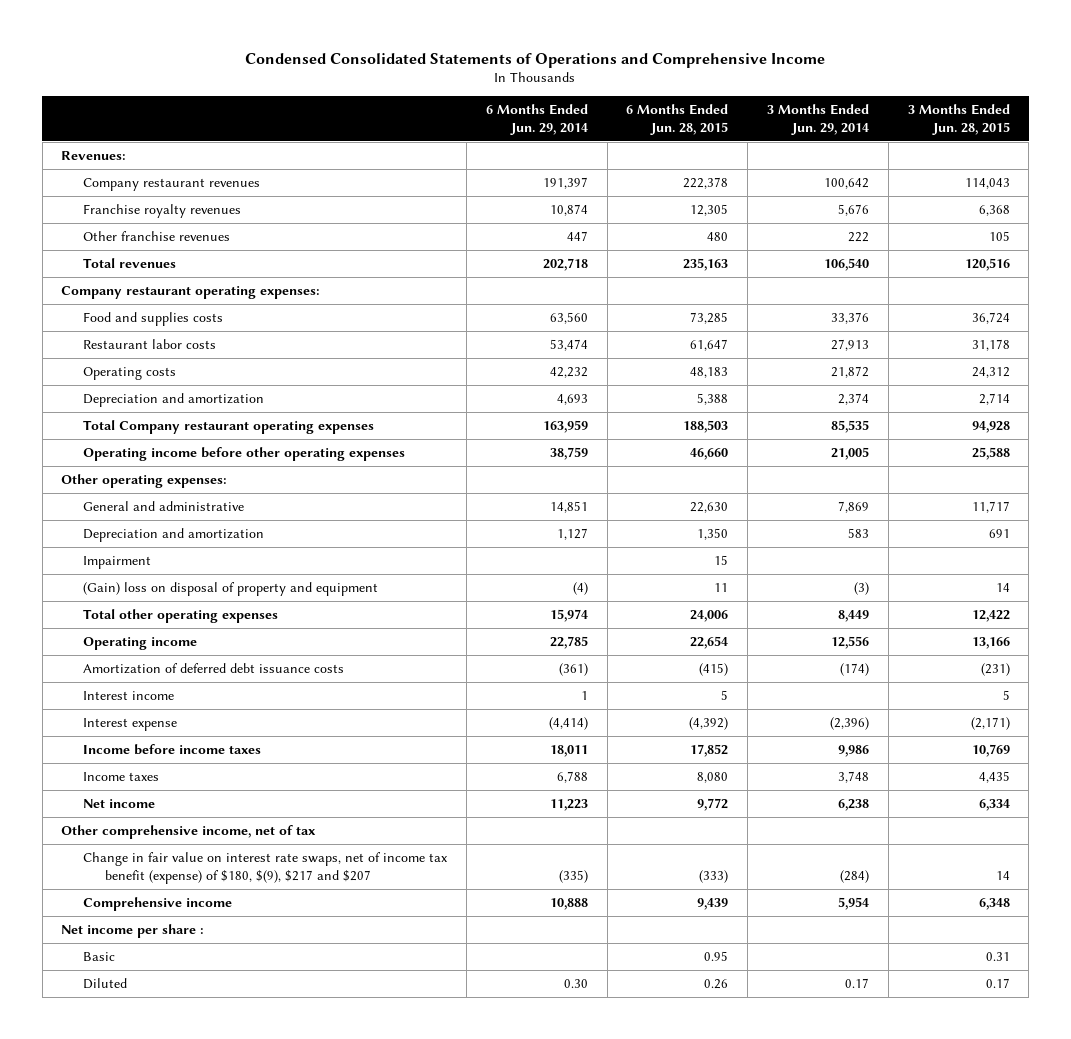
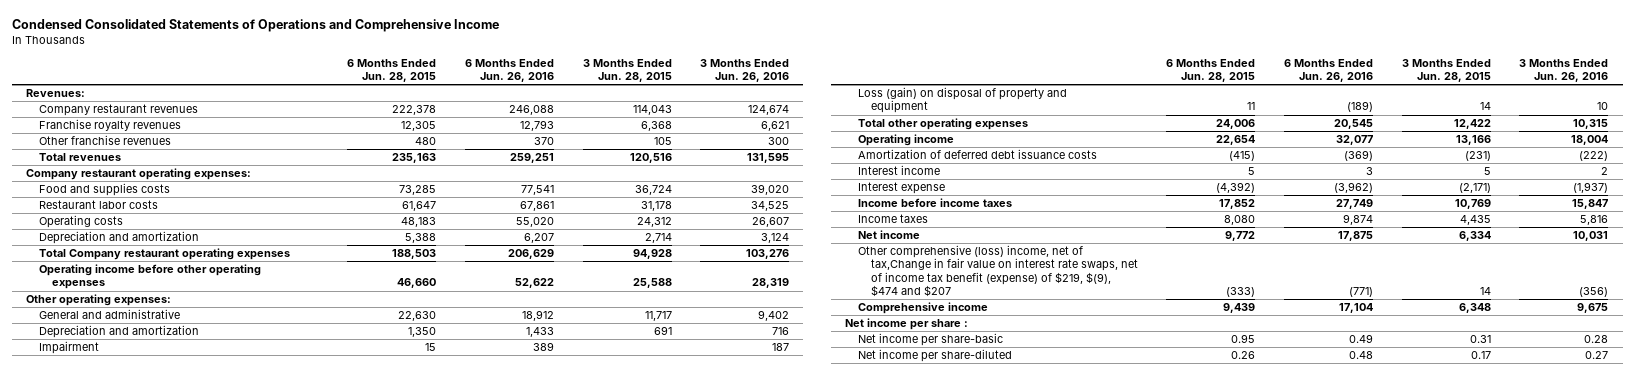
[485,103,588,135] 6 Months Ended Jun. 29, 2014 -> none
[766,103,869,135] 3 Months Ended Jun. 29, 2014 -> none
none -> [464,58,554,83] 6 Months Ended Jun. 26, 2016
none -> [700,58,790,83] 3 Months Ended Jun. 26, 2016
[83,581,379,596] (Gain) loss on disposal of property and equipment -> [858,87,1068,114] Loss (gain) on disposal of property and equipment
[61,824,317,839] Other comprehensive income, net of tax -> none
[83,851,449,884] Change in fair value on interest rate swaps, net of income tax benefit (expense) of $180, $(9), $217 and $207 -> [858,245,1138,298] Other comprehensive (loss) income, net of tax,Change in fair value on interest rate swaps, net of income tax benefit (expense) of $219, $(9), $474 and $207
[83,951,116,961] Basic -> [858,333,1004,347] Net income per share-basic
[83,977,128,989] Diluted -> [858,349,1013,363] Net income per share-diluted

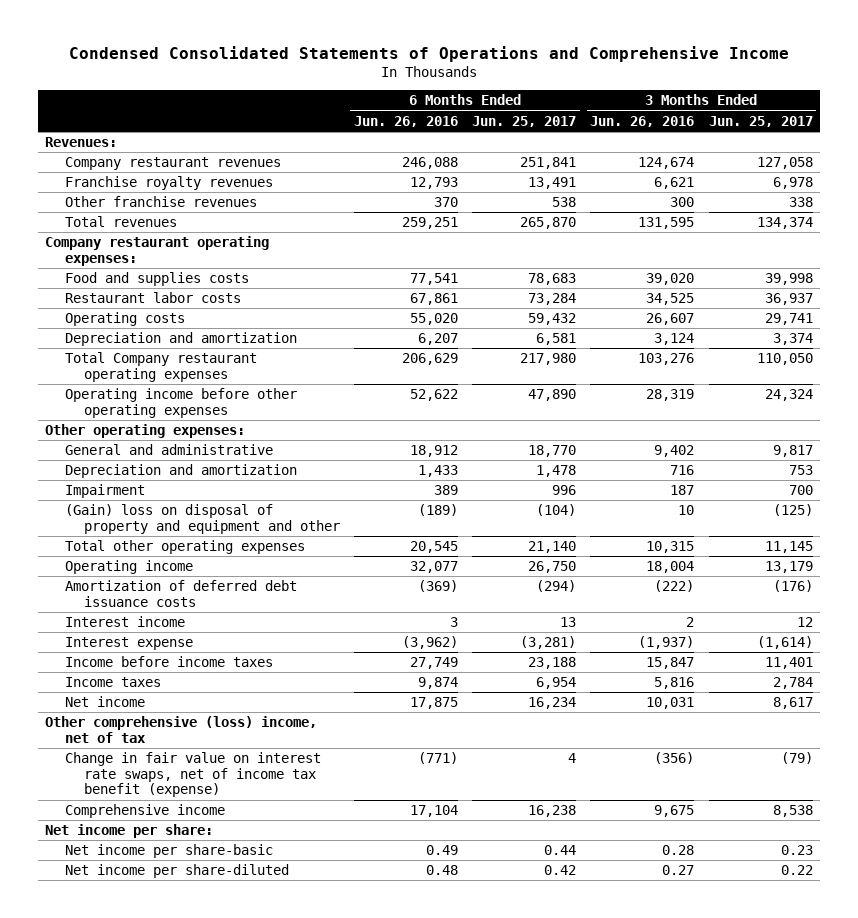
[347,58,437,83] 6 Months Ended Jun. 28, 2015 -> none
[582,58,672,83] 3 Months Ended Jun. 28, 2015 -> none
none -> [472,115,577,127] Jun. 25, 2017
none -> [708,115,813,127] Jun. 25, 2017
[858,87,1068,114] Loss (gain) on disposal of property and equipment -> [64,504,340,534] (Gain) loss on disposal of property and equipment and other
none -> [45,716,318,743] Other comprehensive (loss) income, net of tax
[858,245,1138,298] Other comprehensive (loss) income, net of tax,Change in fair value on interest rate swaps, net of income tax benefit (expense) of $219, $(9), $474 and $207 -> [64,752,321,798] Change in fair value on interest rate swaps, net of income tax benefit (expense)
[845,318,969,331] Net income per share : -> [45,824,214,839] Net income per share:

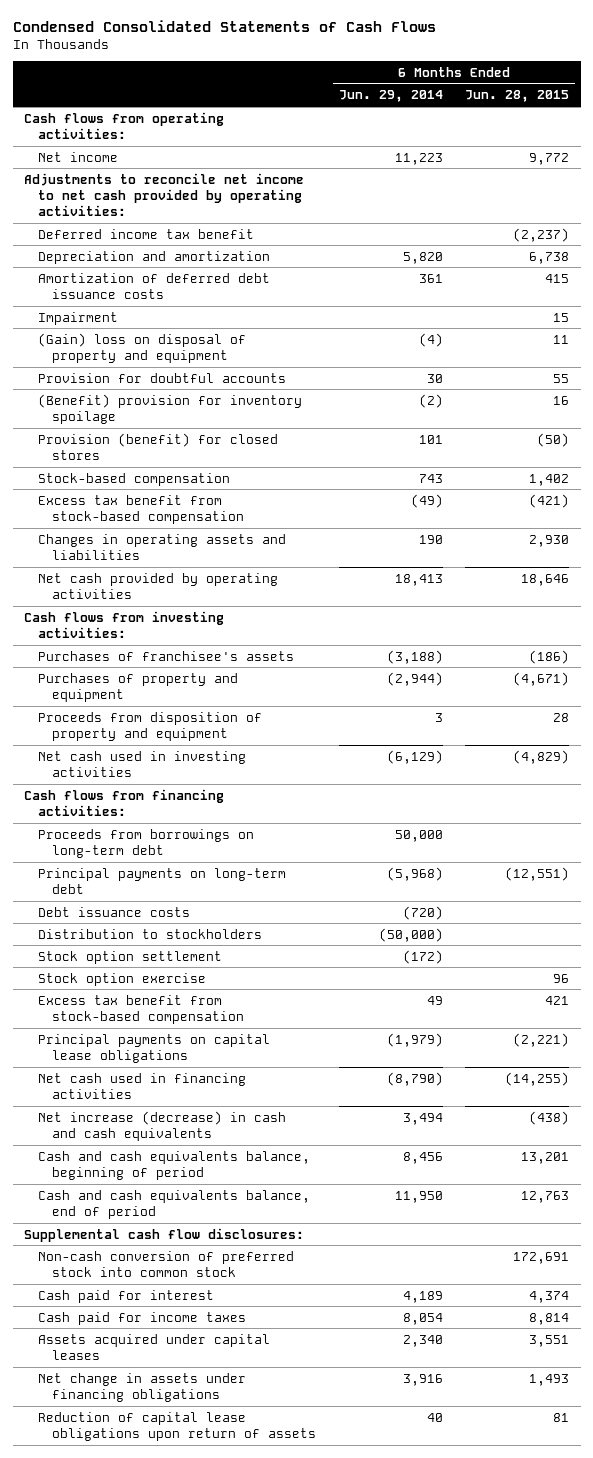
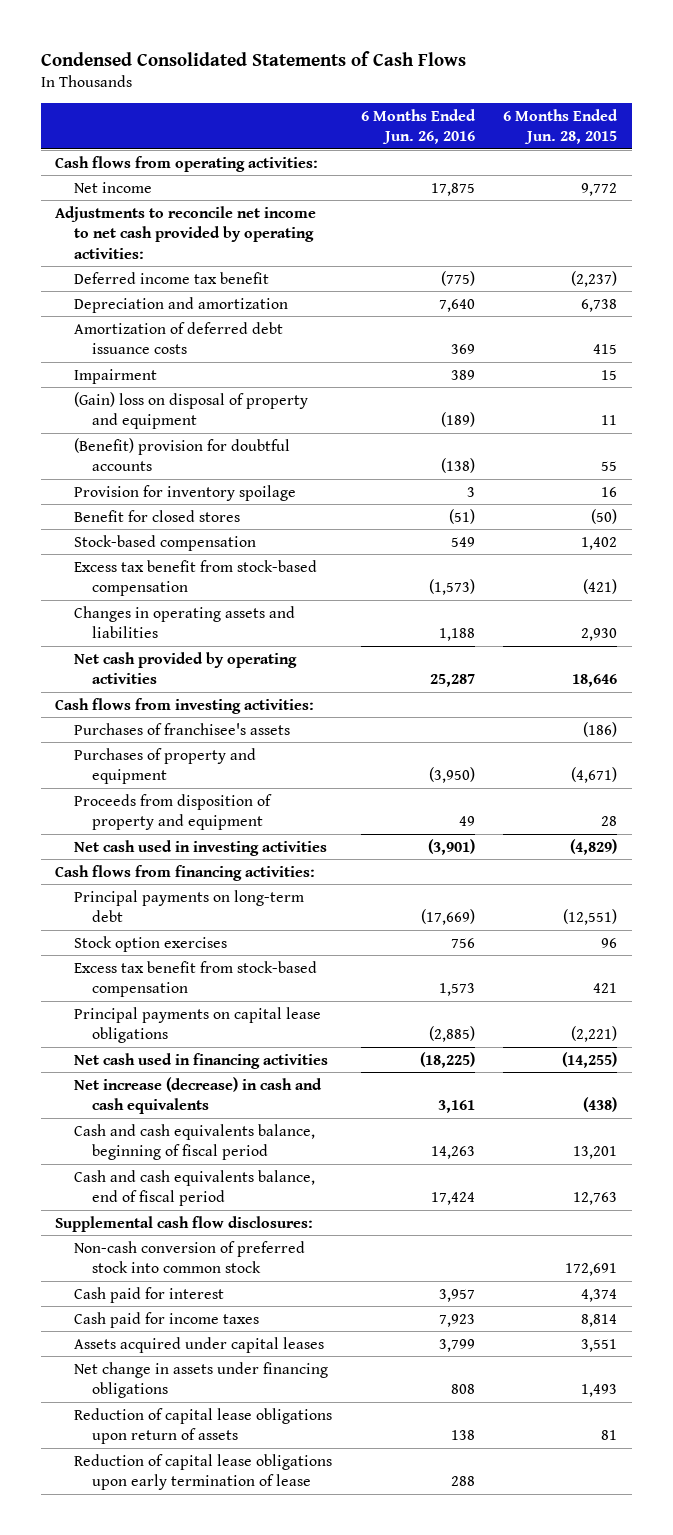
[338,90,443,103] Jun. 29, 2014 -> none
none -> [360,108,476,145] 6 Months Ended Jun. 26, 2016
[37,372,286,383] Provision for doubtful accounts -> [73,437,290,472] (Benefit) provision for doubtful accounts
[37,393,302,424] (Benefit) provision for inventory spoilage -> [73,484,296,501] Provision for inventory spoilage
[37,432,278,460] Provision (benefit) for closed stores -> [73,509,240,522] Benefit for closed stores
[37,828,254,858] Proceeds from borrowings on long-term debt -> none
[37,906,190,917] Debt issuance costs -> none
[37,928,262,939] Distribution to stockholders -> none
[37,950,222,964] Stock option settlement -> none
[37,972,206,986] Stock option exercise -> [73,935,227,952] Stock option exercises
[37,1150,310,1180] Cash and cash equivalents balance, beginning of period -> [73,1123,315,1161] Cash and cash equivalents balance, beginning of fiscal period
[37,1189,310,1219] Cash and cash equivalents balance, end of period -> [73,1169,315,1207] Cash and cash equivalents balance, end of fiscal period
none -> [73,1453,332,1491] Reduction of capital lease obligations upon early termination of lease

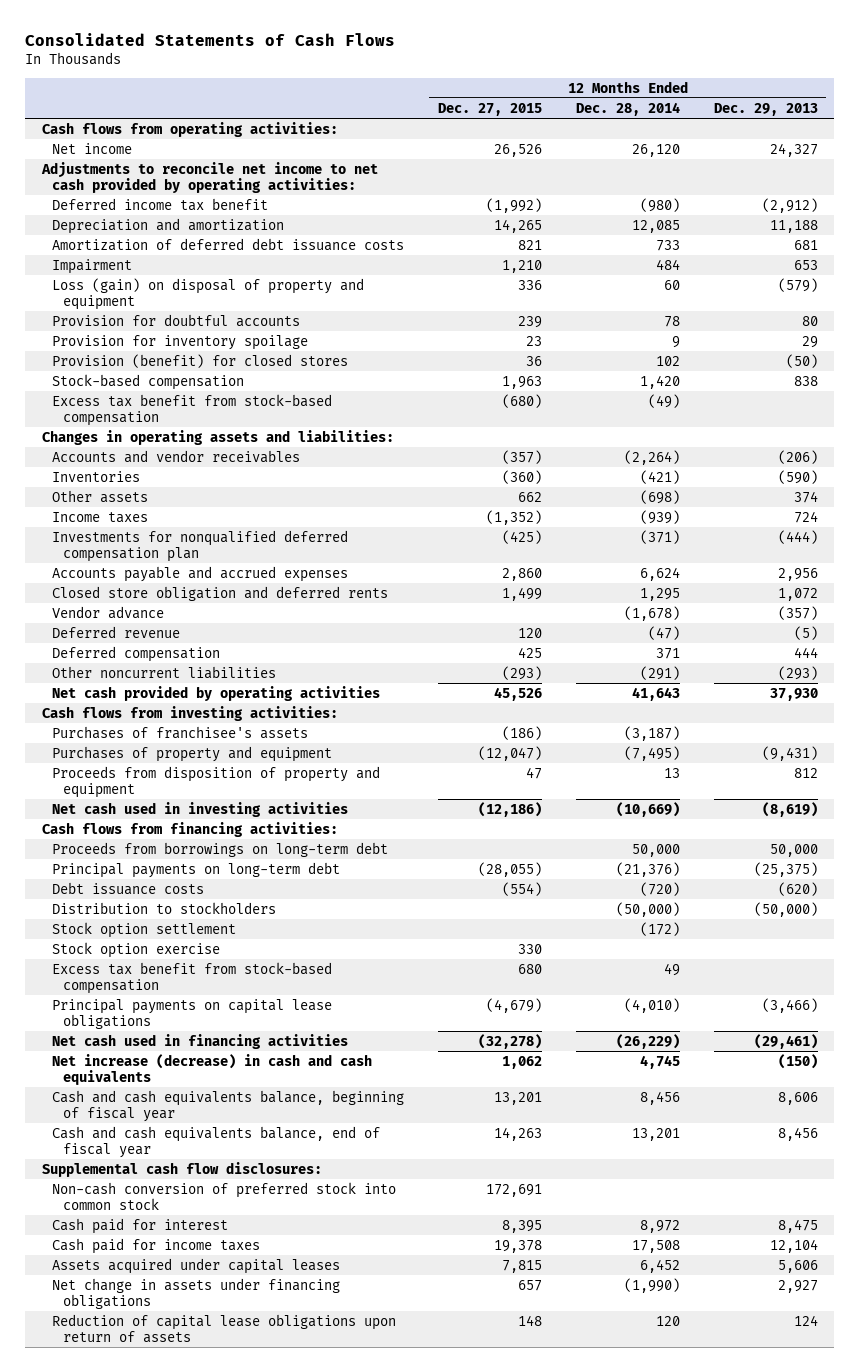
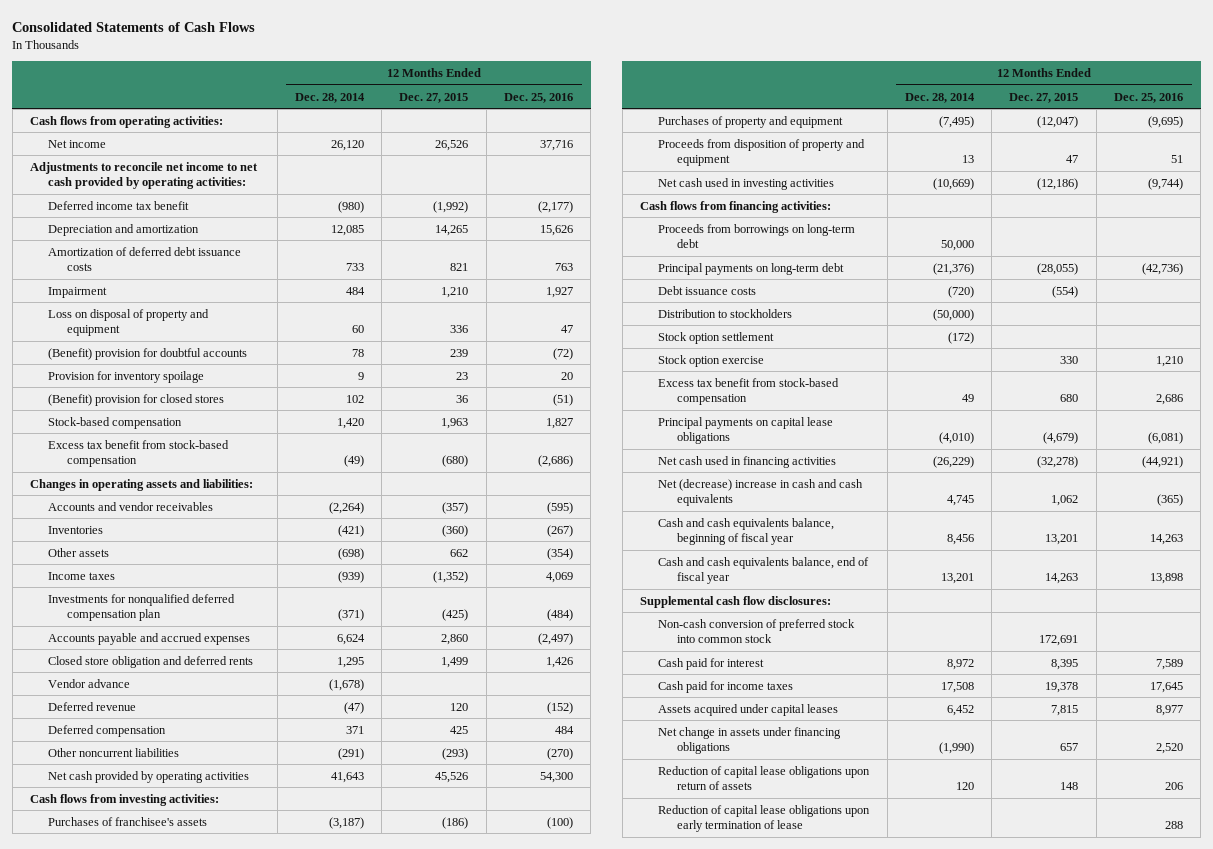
[713,102,818,116] Dec. 29, 2013 -> none
none -> [503,92,573,103] Dec. 25, 2016
[52,277,365,310] Loss (gain) on disposal of property and equipment -> [48,308,210,337] Loss on disposal of property and equipment
[52,313,301,327] Provision for doubtful accounts -> [48,347,248,360] (Benefit) provision for doubtful accounts
[52,353,349,368] Provision (benefit) for closed stores -> [48,393,225,406] (Benefit) provision for closed stores
[52,1053,373,1085] Net increase (decrease) in cash and cash equivalents -> [658,478,864,507] Net (decrease) increase in cash and cash equivalents
none -> [658,804,871,833] Reduction of capital lease obligations upon early termination of lease

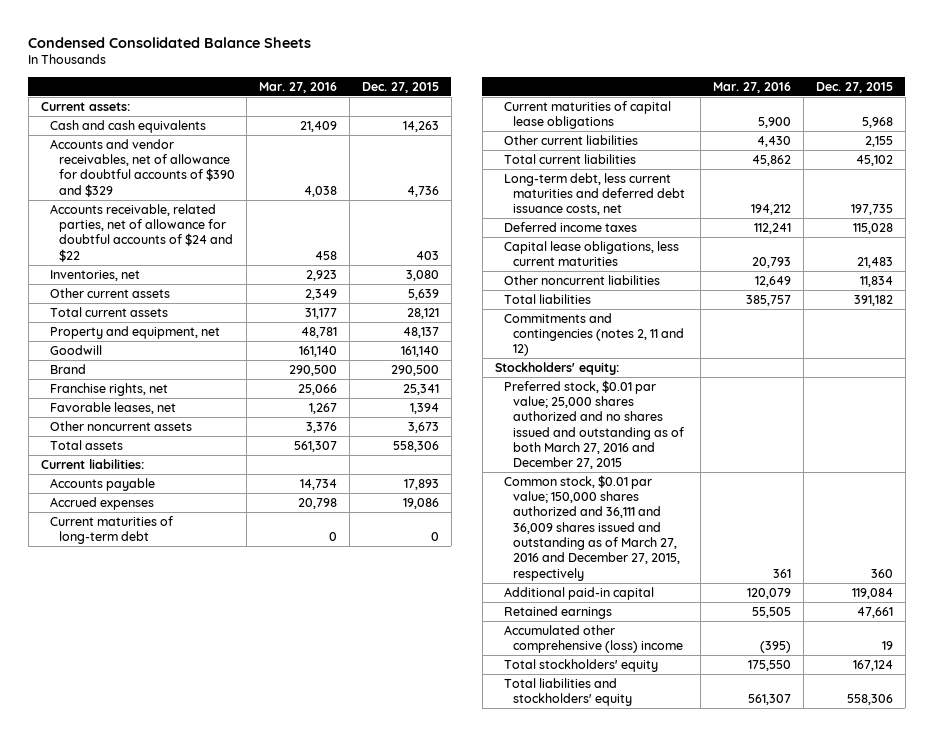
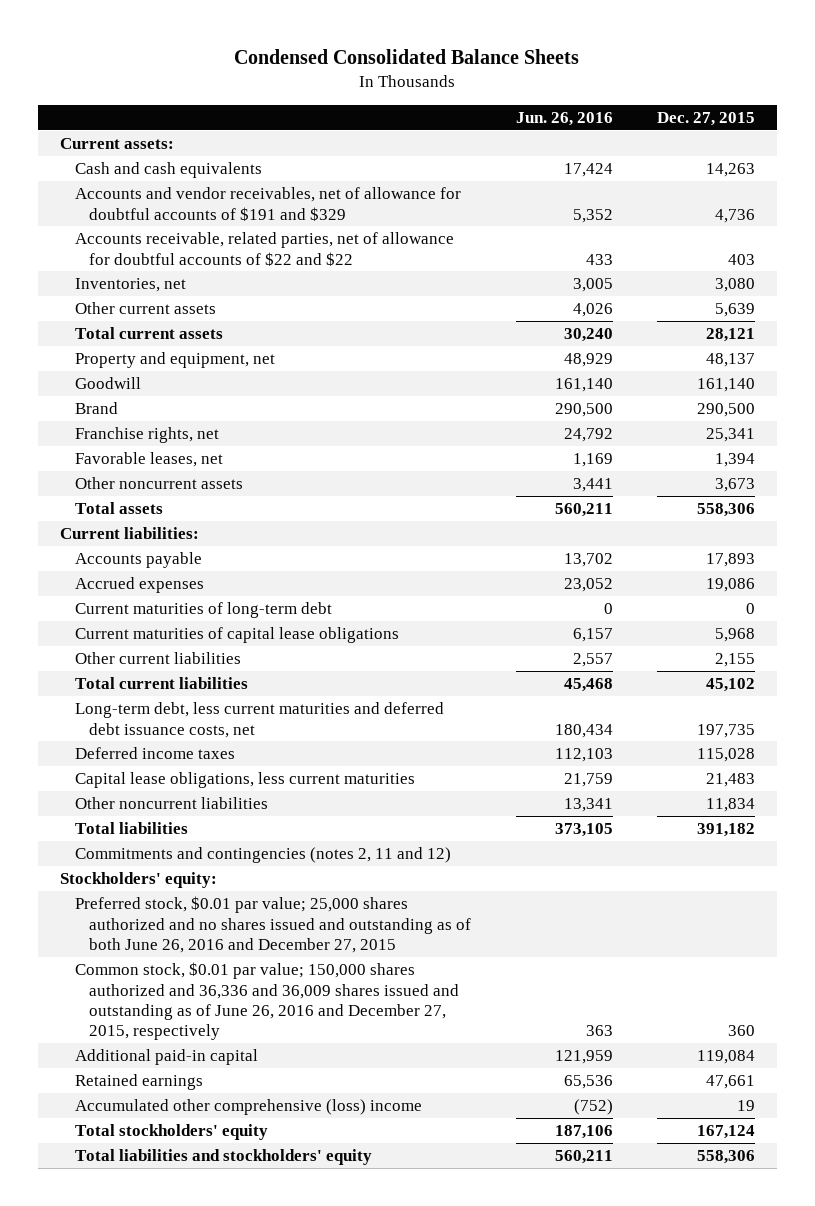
[259,81,338,93] Mar. 27, 2016 -> none
none -> [515,111,613,126] Jun. 26, 2016
[49,138,235,197] Accounts and vendor receivables, net of allowance for doubtful accounts of $390 and $329 -> [74,187,461,221] Accounts and vendor receivables, net of allowance for doubtful accounts of $191 and $329
[49,203,233,262] Accounts receivable, related parties, net of allowance for doubtful accounts of $24 and $22 -> [74,232,454,266] Accounts receivable, related parties, net of allowance for doubtful accounts of $22 and $22
[503,379,684,470] Preferred stock, $0.01 par value; 25,000 shares authorized and no shares issued and outstanding as of both March 27, 2016 and December 27, 2015 -> [74,896,472,953] Preferred stock, $0.01 par value; 25,000 shares authorized and no shares issued and outstanding as of both June 26, 2016 and December 27, 2015
[503,474,680,581] Common stock, $0.01 par value; 150,000 shares authorized and 36,111 and 36,009 shares issued and outstanding as of March 27, 2016 and December 27, 2015, respectively -> [74,962,460,1041] Common stock, $0.01 par value; 150,000 shares authorized and 36,336 and 36,009 shares issued and outstanding as of June 26, 2016 and December 27, 2015, respectively

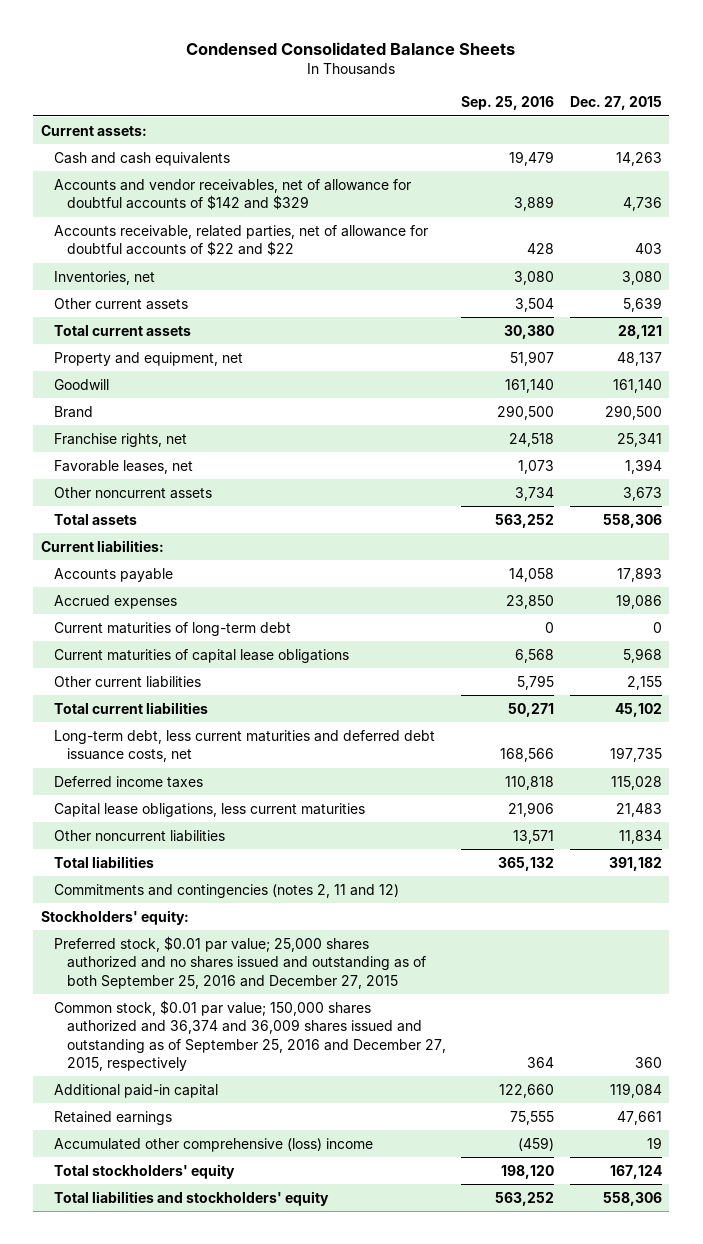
[515,111,613,126] Jun. 26, 2016 -> none
none -> [461,96,555,111] Sep. 25, 2016
[74,187,461,221] Accounts and vendor receivables, net of allowance for doubtful accounts of $191 and $329 -> [53,178,411,211] Accounts and vendor receivables, net of allowance for doubtful accounts of $142 and $329
[74,896,472,953] Preferred stock, $0.01 par value; 25,000 shares authorized and no shares issued and outstanding as of both June 26, 2016 and December 27, 2015 -> [53,935,427,989] Preferred stock, $0.01 par value; 25,000 shares authorized and no shares issued and outstanding as of both September 25, 2016 and December 27, 2015
[74,962,460,1041] Common stock, $0.01 par value; 150,000 shares authorized and 36,336 and 36,009 shares issued and outstanding as of June 26, 2016 and December 27, 2015, respectively -> [53,999,447,1072] Common stock, $0.01 par value; 150,000 shares authorized and 36,374 and 36,009 shares issued and outstanding as of September 25, 2016 and December 27, 2015, respectively

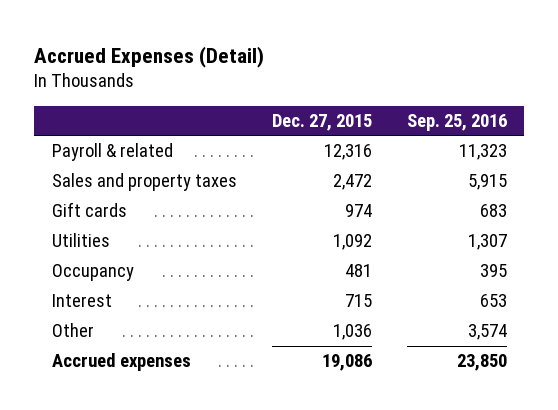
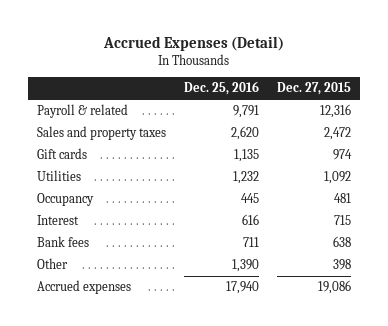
[406,114,507,132] Sep. 25, 2016 -> none
none -> [184,81,260,96] Dec. 25, 2016
none -> [37,236,90,248] Bank fees
[332,324,372,341] 1,036 -> [333,259,352,271] 398

